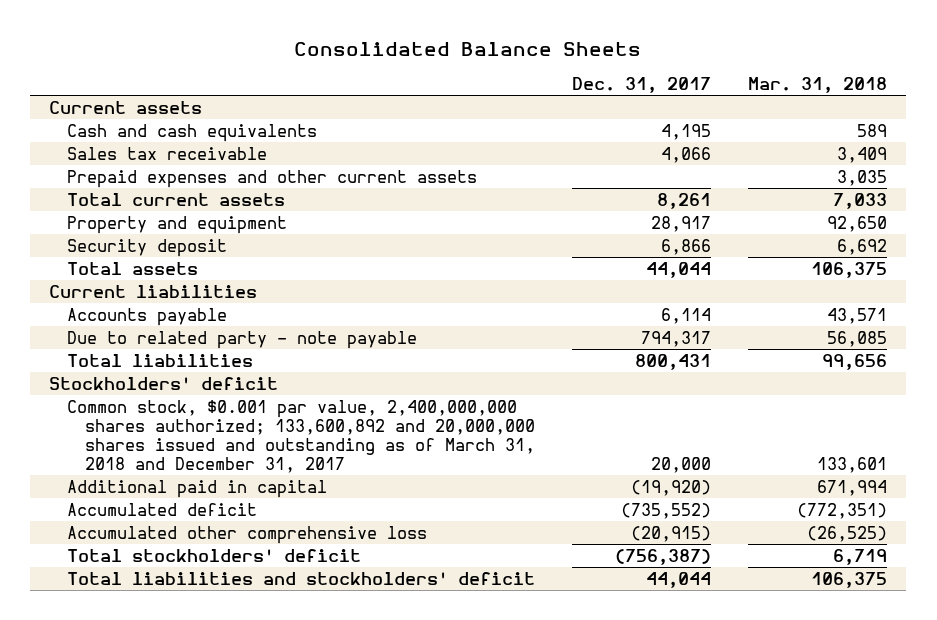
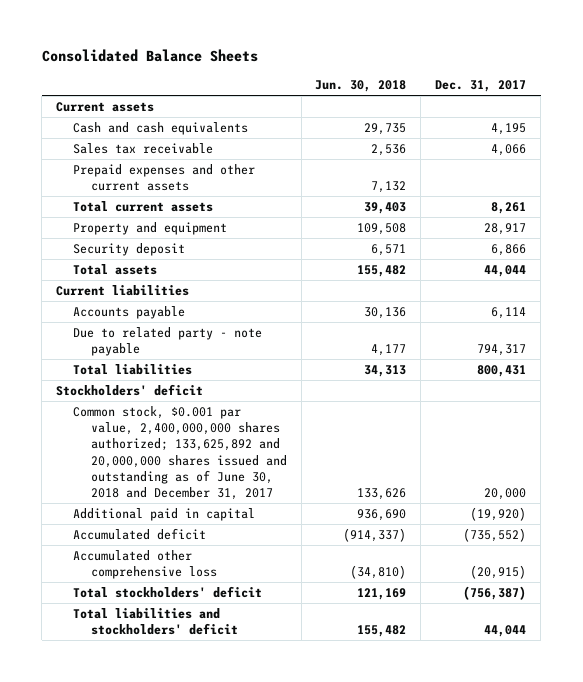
[748,76,888,93] Mar. 31, 2018 -> none
none -> [315,80,407,93] Jun. 30, 2018
[66,399,535,473] Common stock, $0.001 par value, 2,400,000,000 shares authorized; 133,600,892 and 20,000,000 shares issued and outstanding as of March 31, 2018 and December 31, 2017 -> [73,406,287,501] Common stock, $0.001 par value, 2,400,000,000 shares authorized; 133,625,892 and 20,000,000 shares issued and outstanding as of June 30, 2018 and December 31, 2017

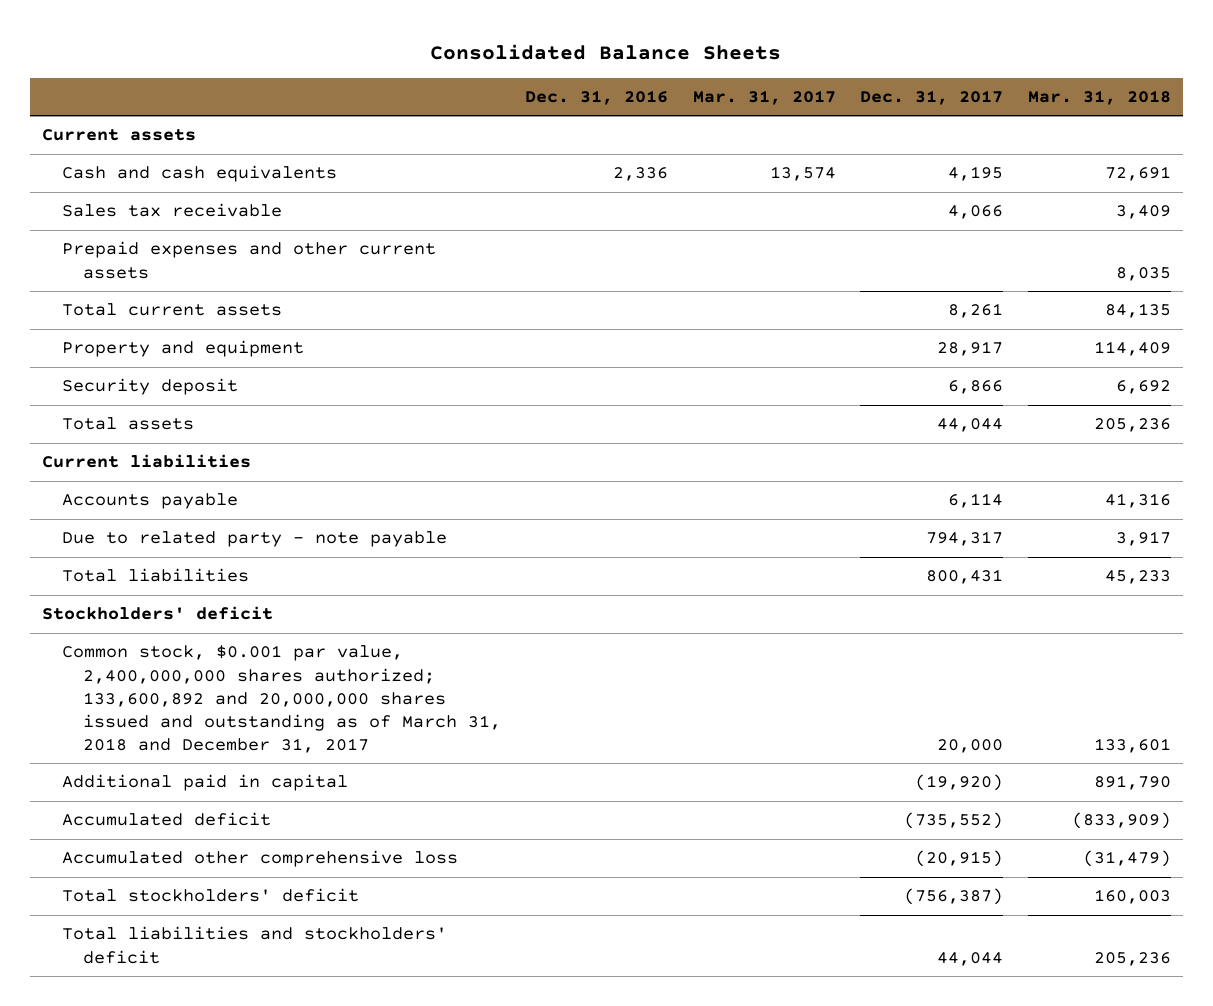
[315,80,407,93] Jun. 30, 2018 -> none
none -> [525,89,669,105] Dec. 31, 2016
none -> [692,89,836,105] Mar. 31, 2017
none -> [1027,89,1171,105] Mar. 31, 2018
[73,406,287,501] Common stock, $0.001 par value, 2,400,000,000 shares authorized; 133,625,892 and 20,000,000 shares issued and outstanding as of June 30, 2018 and December 31, 2017 -> [62,645,501,754] Common stock, $0.001 par value, 2,400,000,000 shares authorized; 133,600,892 and 20,000,000 shares issued and outstanding as of March 31, 2018 and December 31, 2017

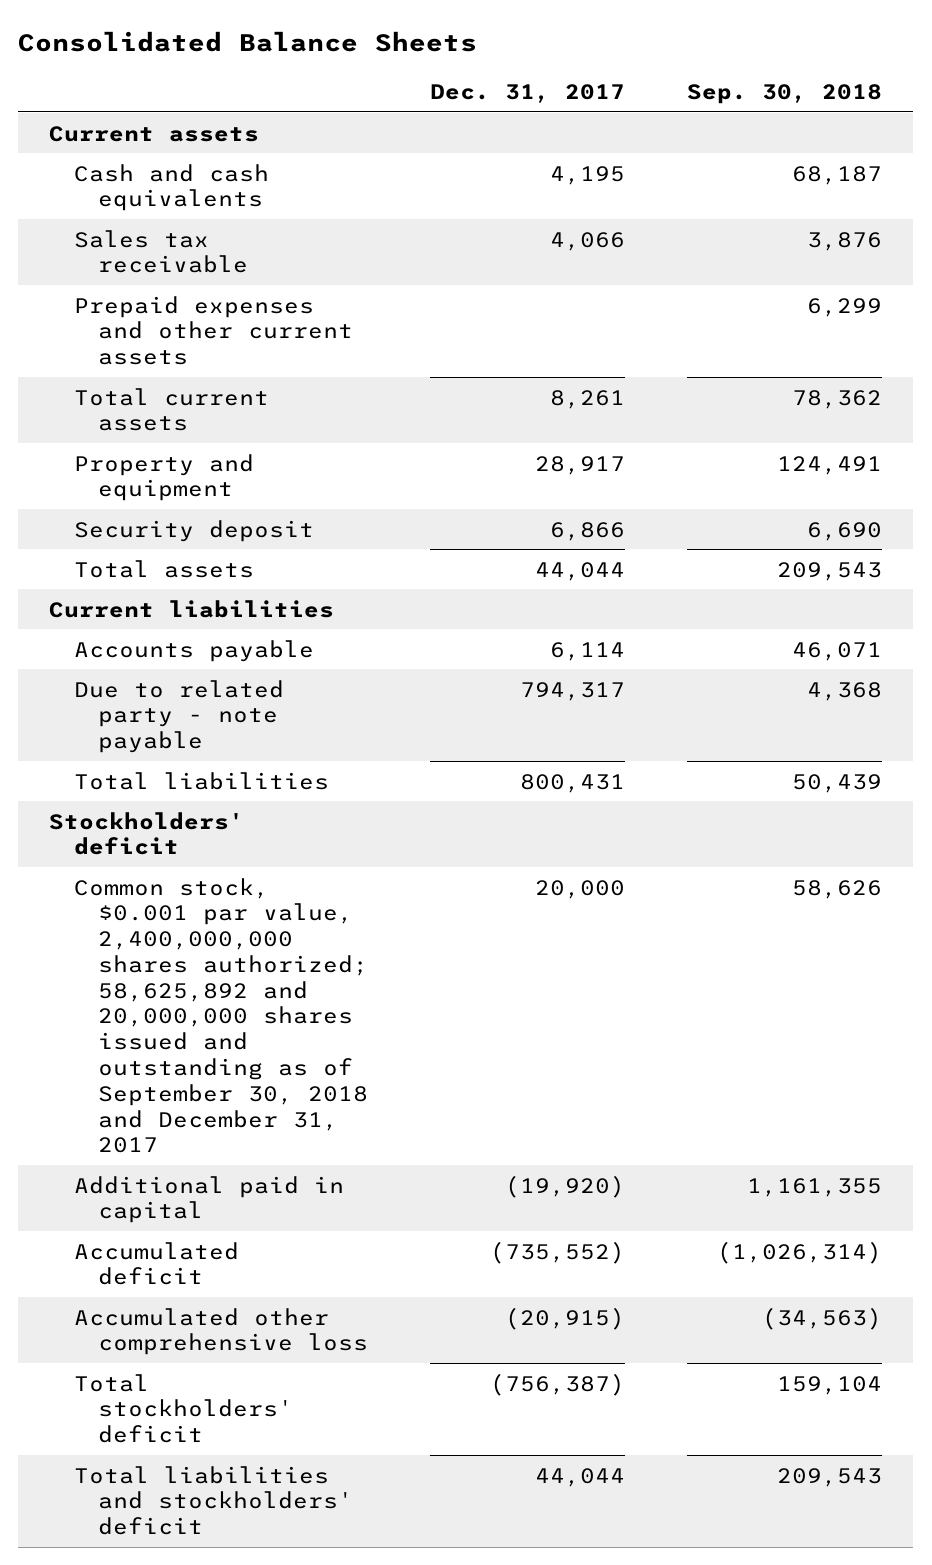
[525,89,669,105] Dec. 31, 2016 -> none
[692,89,836,105] Mar. 31, 2017 -> none
[1027,89,1171,105] Mar. 31, 2018 -> none
none -> [687,83,883,104] Sep. 30, 2018
[62,645,501,754] Common stock, $0.001 par value, 2,400,000,000 shares authorized; 133,600,892 and 20,000,000 shares issued and outstanding as of March 31, 2018 and December 31, 2017 -> [73,877,368,1154] Common stock, $0.001 par value, 2,400,000,000 shares authorized; 58,625,892 and 20,000,000 shares issued and outstanding as of September 30, 2018 and December 31, 2017

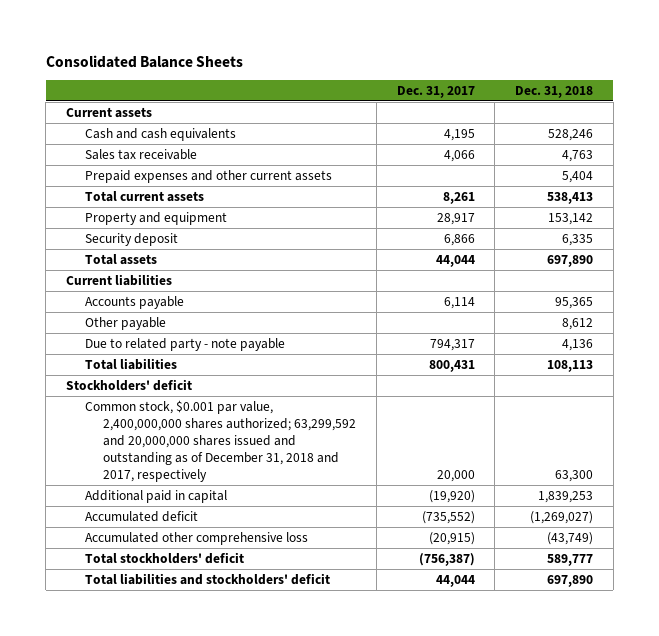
[687,83,883,104] Sep. 30, 2018 -> none
none -> [515,86,594,99] Dec. 31, 2018
none -> [84,316,166,330] Other payable
[73,877,368,1154] Common stock, $0.001 par value, 2,400,000,000 shares authorized; 58,625,892 and 20,000,000 shares issued and outstanding as of September 30, 2018 and December 31, 2017 -> [84,399,357,483] Common stock, $0.001 par value, 2,400,000,000 shares authorized; 63,299,592 and 20,000,000 shares issued and outstanding as of December 31, 2018 and 2017, respectively

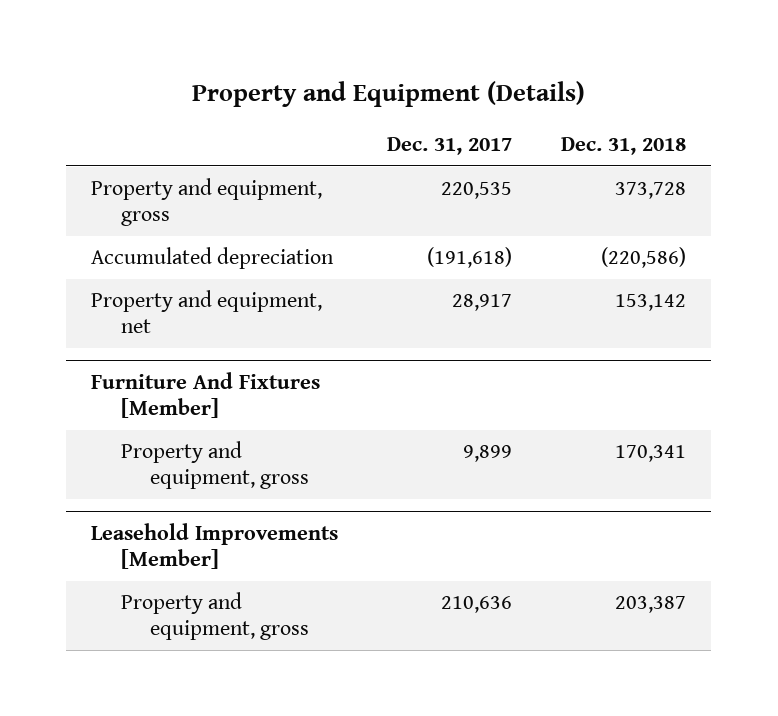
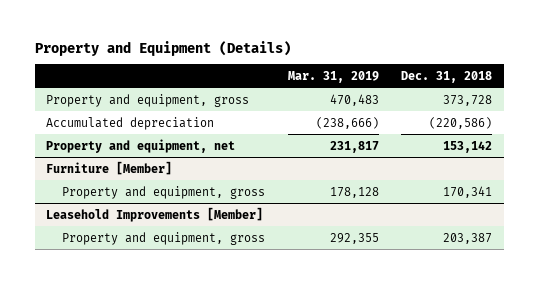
[387,136,513,155] Dec. 31, 2017 -> none
none -> [287,70,379,83] Mar. 31, 2019
[91,372,321,418] Furniture And Fixtures [Member] -> [45,160,172,175] Furniture [Member]

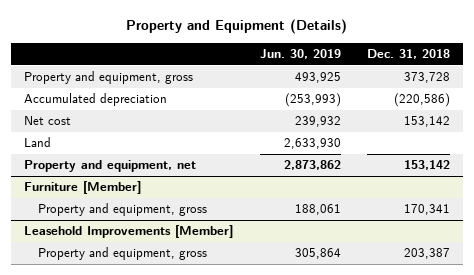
[287,70,379,83] Mar. 31, 2019 -> none
none -> [259,49,341,60] Jun. 30, 2019
none -> [24,116,72,126] Net cost
none -> [24,137,52,148] Land

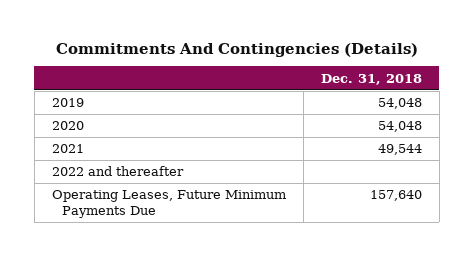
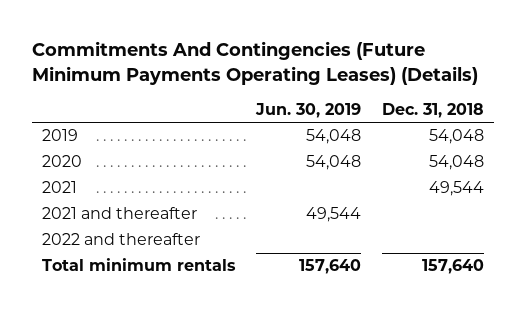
[55,42,418,57] Commitments And Contingencies (Details) -> [31,41,478,85] Commitments And Contingencies (Future Minimum Payments Operating Leases) (Details)
none -> [255,102,362,118] Jun. 30, 2019
none -> [41,207,197,220] 2021 and thereafter
[51,190,286,218] Operating Leases, Future Minimum Payments Due -> [41,258,236,272] Total minimum rentals

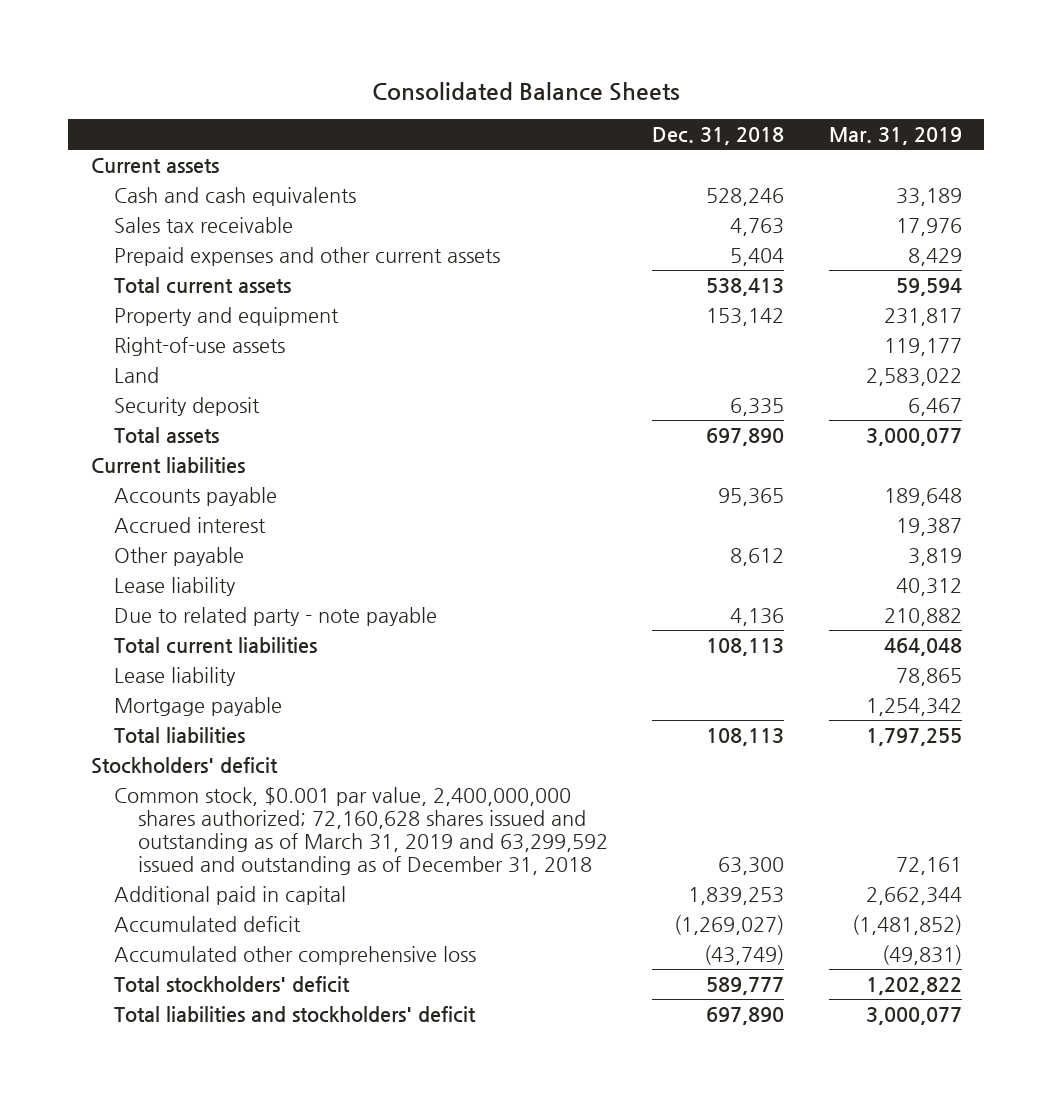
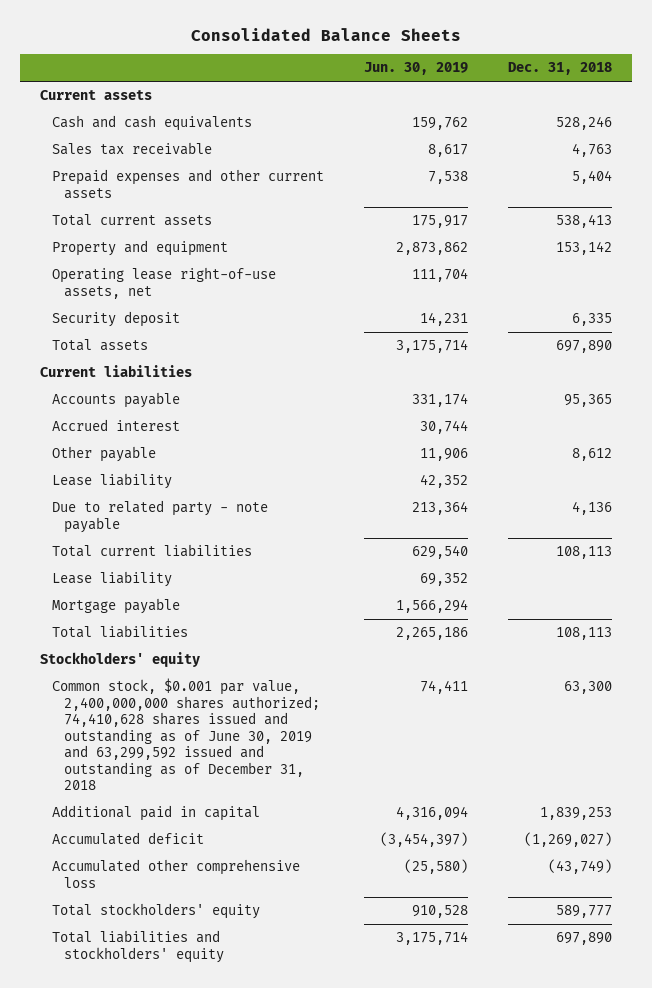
[828,126,962,145] Mar. 31, 2019 -> none
none -> [364,62,469,76] Jun. 30, 2019
[114,367,160,384] Land -> none
[114,337,286,357] Right-of-use assets -> [52,267,277,299] Operating lease right-of-use assets, net
[90,757,278,775] Stockholders' deficit -> [39,652,200,668] Stockholders' equity
[114,787,608,876] Common stock, $0.001 par value, 2,400,000,000 shares authorized; 72,160,628 shares issued and outstanding as of March 31, 2019 and 63,299,592 issued and outstanding as of December 31, 2018 -> [52,678,321,791] Common stock, $0.001 par value, 2,400,000,000 shares authorized; 74,410,628 shares issued and outstanding as of June 30, 2019 and 63,299,592 issued and outstanding as of December 31, 2018
[114,976,351,994] Total stockholders' deficit -> [52,903,261,920] Total stockholders' equity
[114,1006,477,1024] Total liabilities and stockholders' deficit -> [52,930,225,963] Total liabilities and stockholders' equity

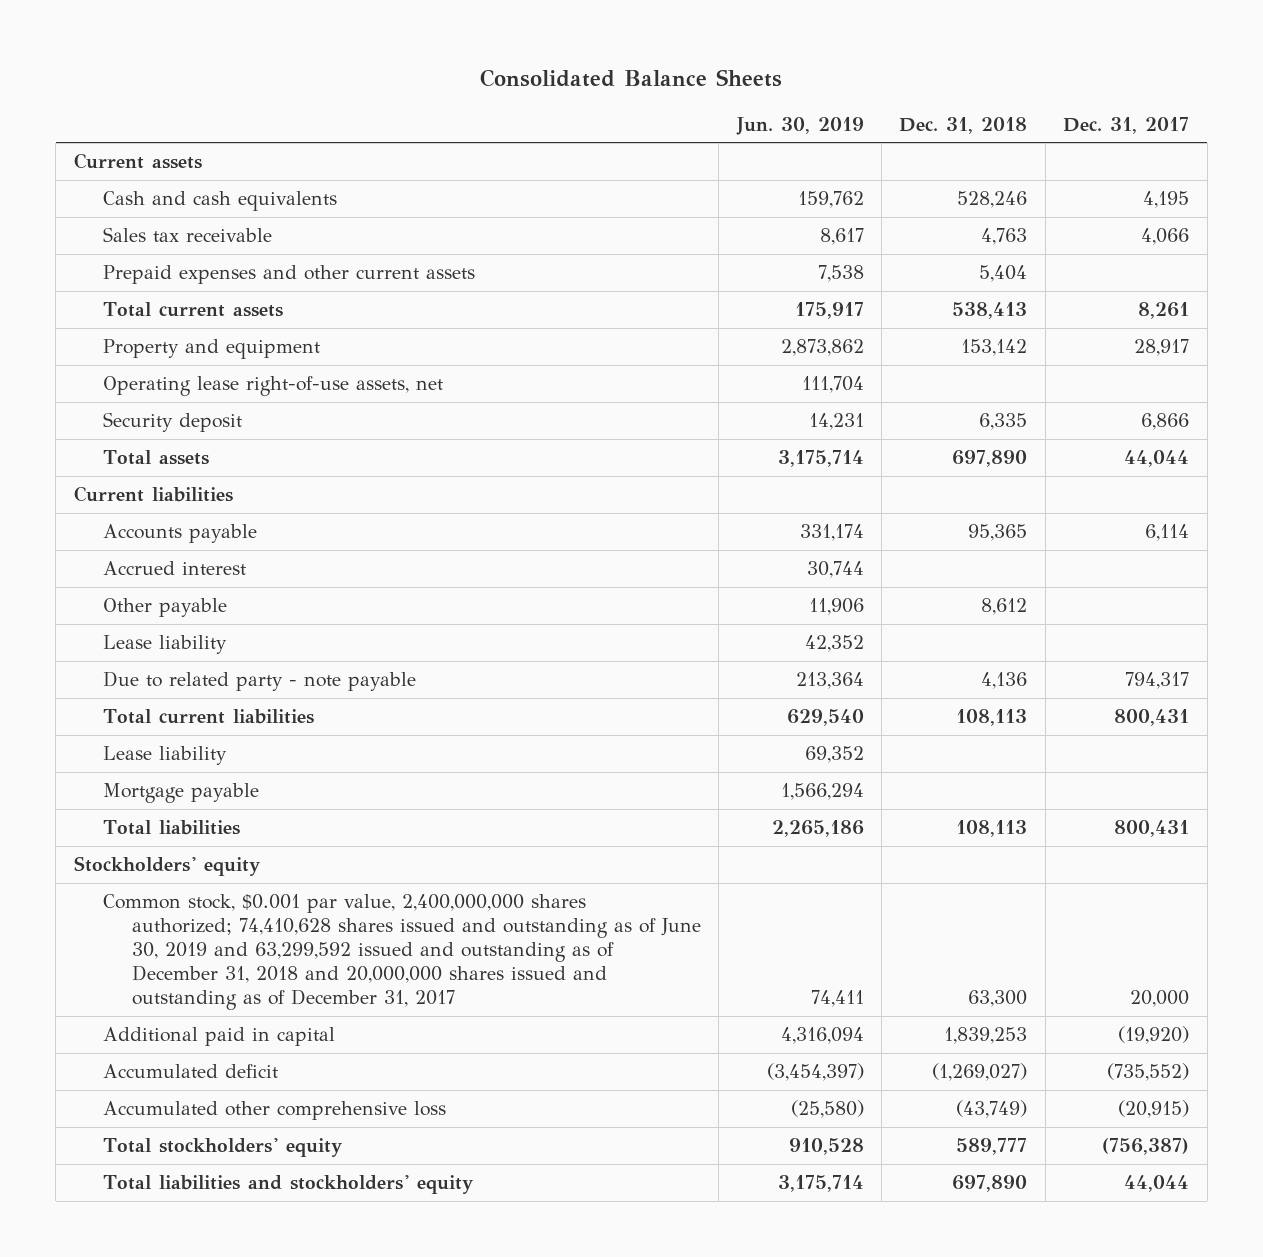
none -> [1063,116,1190,134] Dec. 31, 2017
[52,678,321,791] Common stock, $0.001 par value, 2,400,000,000 shares authorized; 74,410,628 shares issued and outstanding as of June 30, 2019 and 63,299,592 issued and outstanding as of December 31, 2018 -> [102,894,701,1010] Common stock, $0.001 par value, 2,400,000,000 shares authorized; 74,410,628 shares issued and outstanding as of June 30, 2019 and 63,299,592 issued and outstanding as of December 31, 2018 and 20,000,000 shares issued and outstanding as of December 31, 2017

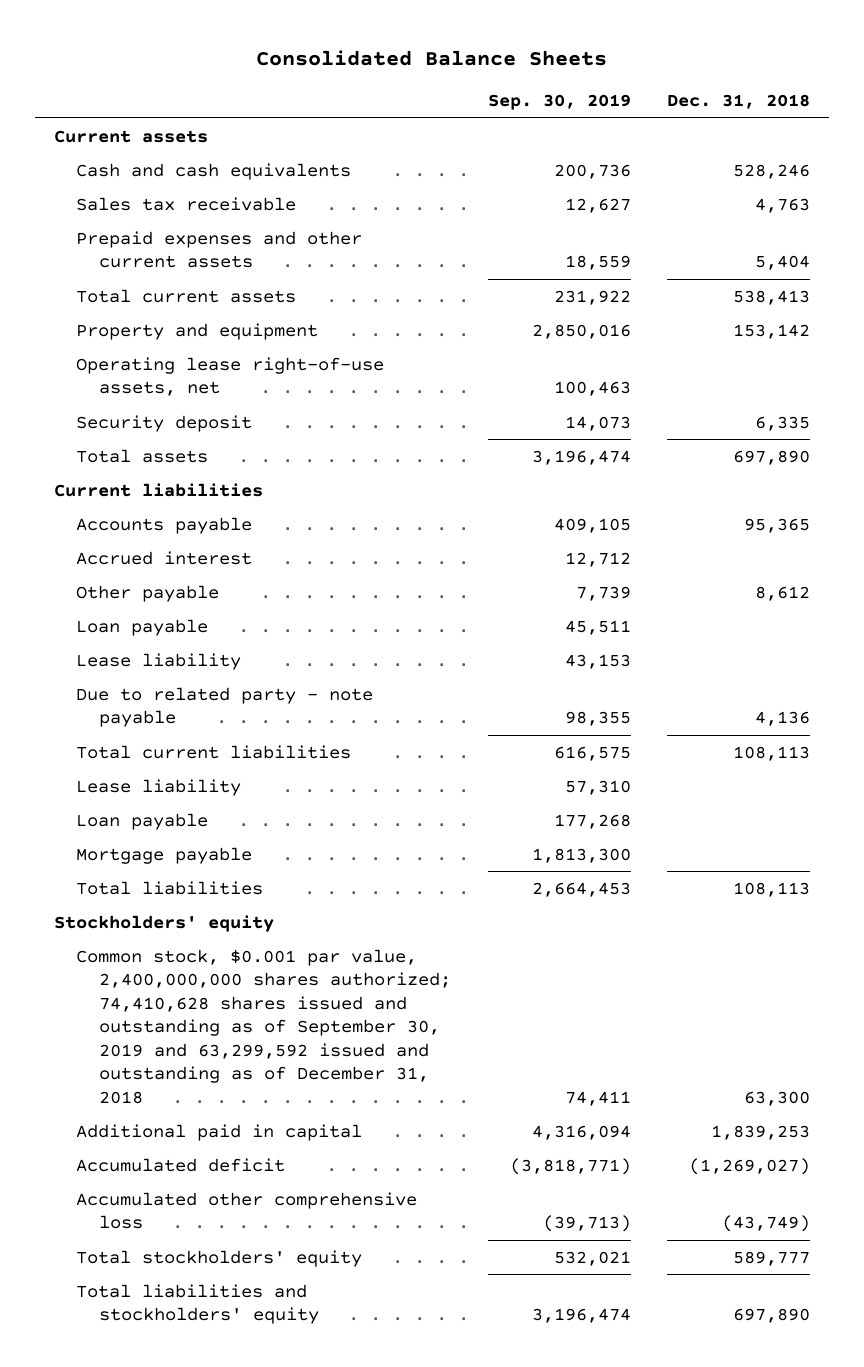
[735,116,864,135] Jun. 30, 2019 -> none
[1063,116,1190,134] Dec. 31, 2017 -> none
none -> [487,94,631,111] Sep. 30, 2019
none -> [76,618,209,636] Loan payable
none -> [76,812,209,830] Loan payable
[102,894,701,1010] Common stock, $0.001 par value, 2,400,000,000 shares authorized; 74,410,628 shares issued and outstanding as of June 30, 2019 and 63,299,592 issued and outstanding as of December 31, 2018 and 20,000,000 shares issued and outstanding as of December 31, 2017 -> [76,948,452,1104] Common stock, $0.001 par value, 2,400,000,000 shares authorized; 74,410,628 shares issued and outstanding as of September 30, 2019 and 63,299,592 issued and outstanding as of December 31, 2018

